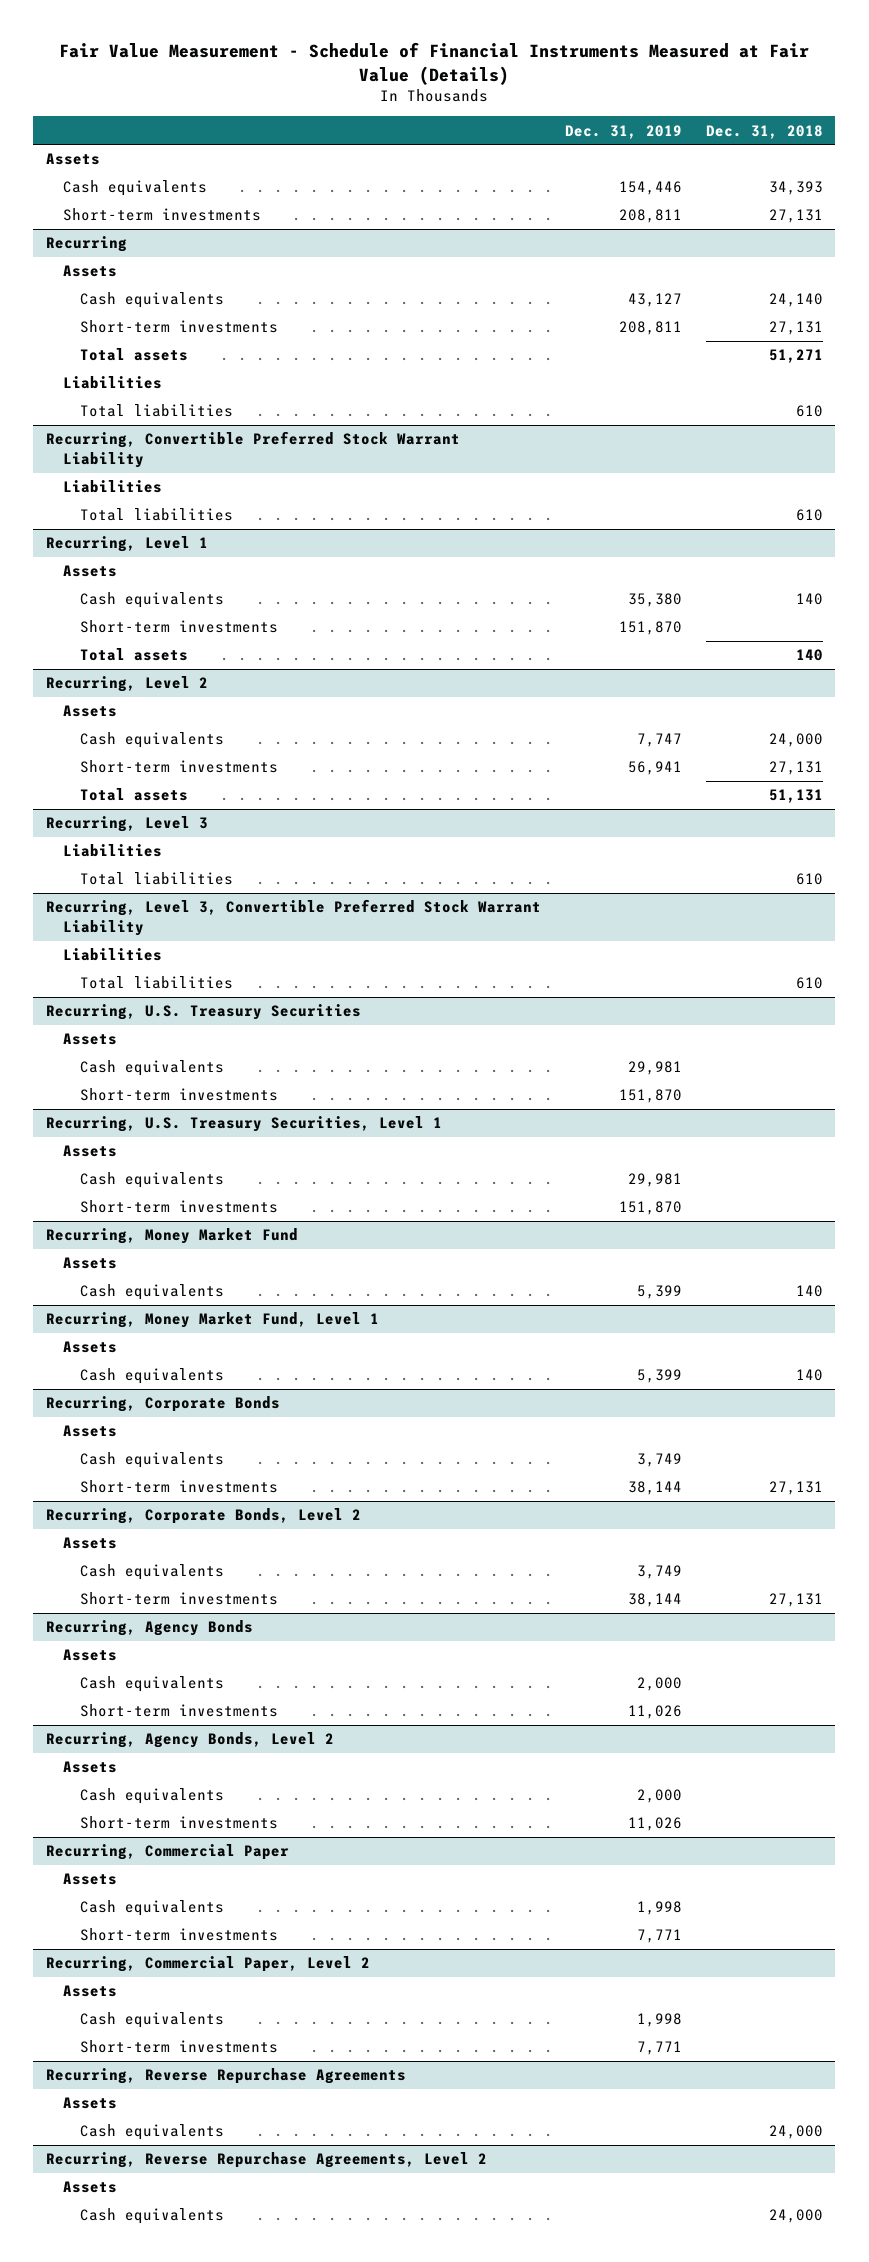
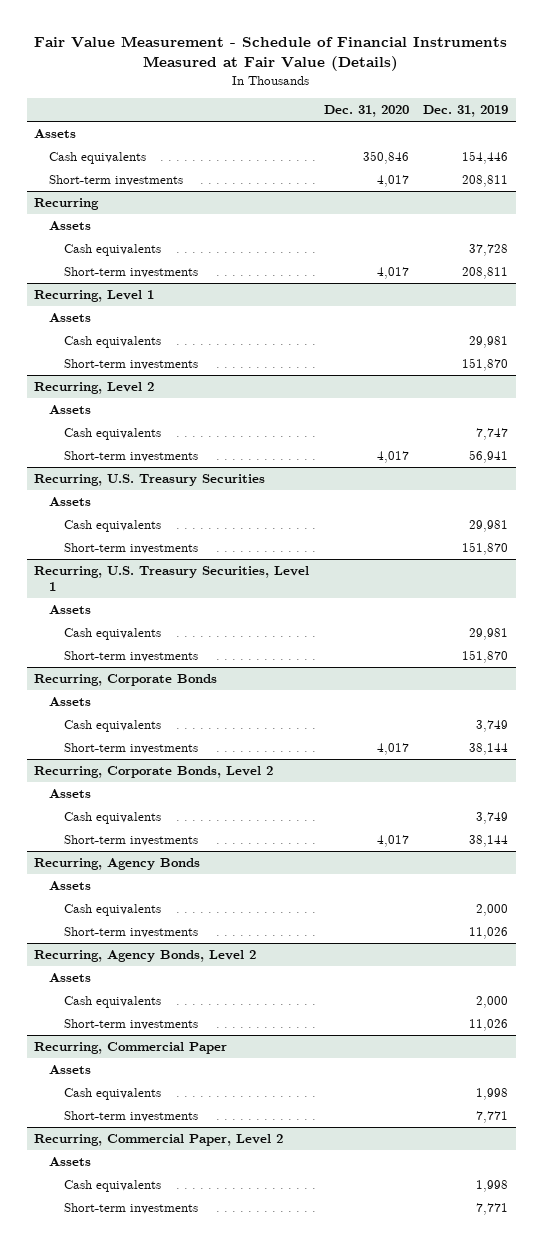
[706,124,824,139] Dec. 31, 2018 -> none
none -> [323,105,409,118] Dec. 31, 2020
[627,293,682,308] 43,127 -> [469,244,509,257] 37,728
[80,348,189,362] Total assets -> none
[62,376,162,390] Liabilities -> none
[80,404,234,418] Total liabilities -> none
[45,431,460,468] Recurring, Convertible Preferred Stock Warrant Liability -> none
[62,480,162,494] Liabilities -> none
[80,508,234,522] Total liabilities -> none
[627,593,682,608] 35,380 -> [469,336,509,349] 29,981
[80,648,189,662] Total assets -> none
[80,788,189,802] Total assets -> none
[45,816,208,833] Recurring, Level 3 -> none
[62,844,162,858] Liabilities -> none
[80,872,234,886] Total liabilities -> none
[45,899,541,936] Recurring, Level 3, Convertible Preferred Stock Warrant Liability -> none
[62,948,162,962] Liabilities -> none
[80,976,234,990] Total liabilities -> none
[45,1228,298,1245] Recurring, Money Market Fund -> none
[62,1257,117,1270] Assets -> none
[80,1284,225,1301] Cash equivalents -> none
[45,1312,379,1329] Recurring, Money Market Fund, Level 1 -> none
[62,1341,117,1354] Assets -> none
[80,1368,225,1385] Cash equivalents -> none
[45,2068,406,2085] Recurring, Reverse Repurchase Agreements -> none
[62,2097,117,2110] Assets -> none
[80,2124,225,2141] Cash equivalents -> none
[45,2152,487,2169] Recurring, Reverse Repurchase Agreements, Level 2 -> none
[62,2181,117,2194] Assets -> none
[80,2208,225,2225] Cash equivalents -> none

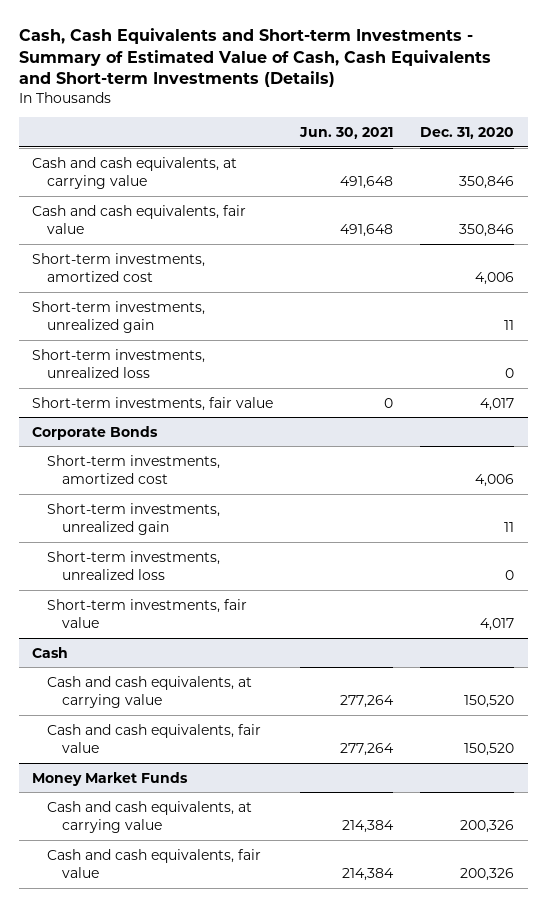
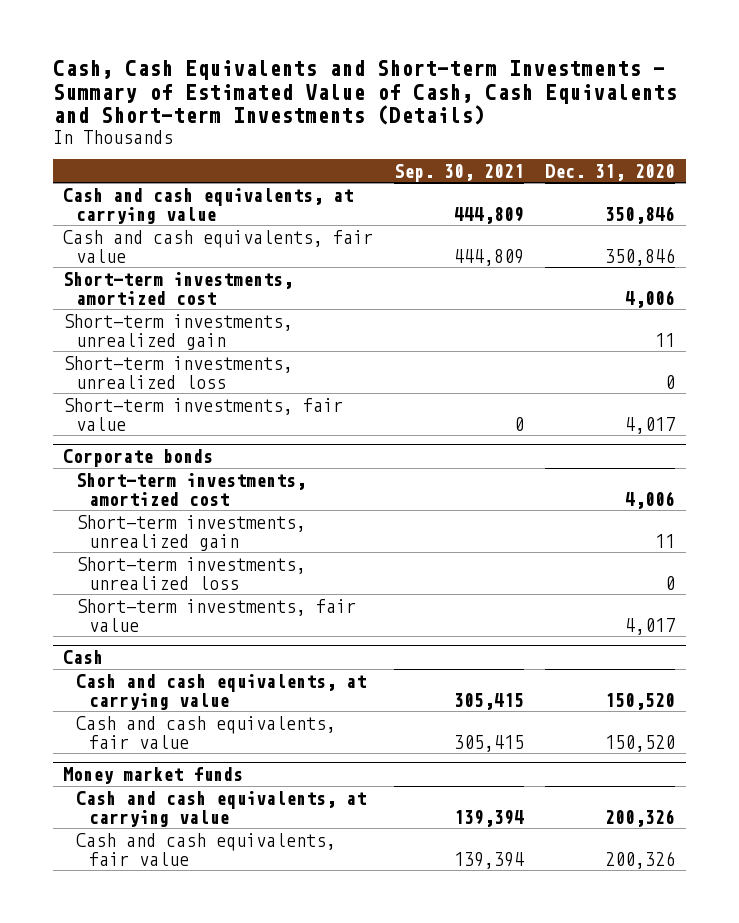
[299,126,394,139] Jun. 30, 2021 -> none
none -> [394,163,525,182] Sep. 30, 2021
[32,425,159,440] Corporate Bonds -> [63,449,214,468] Corporate bonds
[32,771,189,786] Money Market Funds -> [63,767,244,785] Money market funds

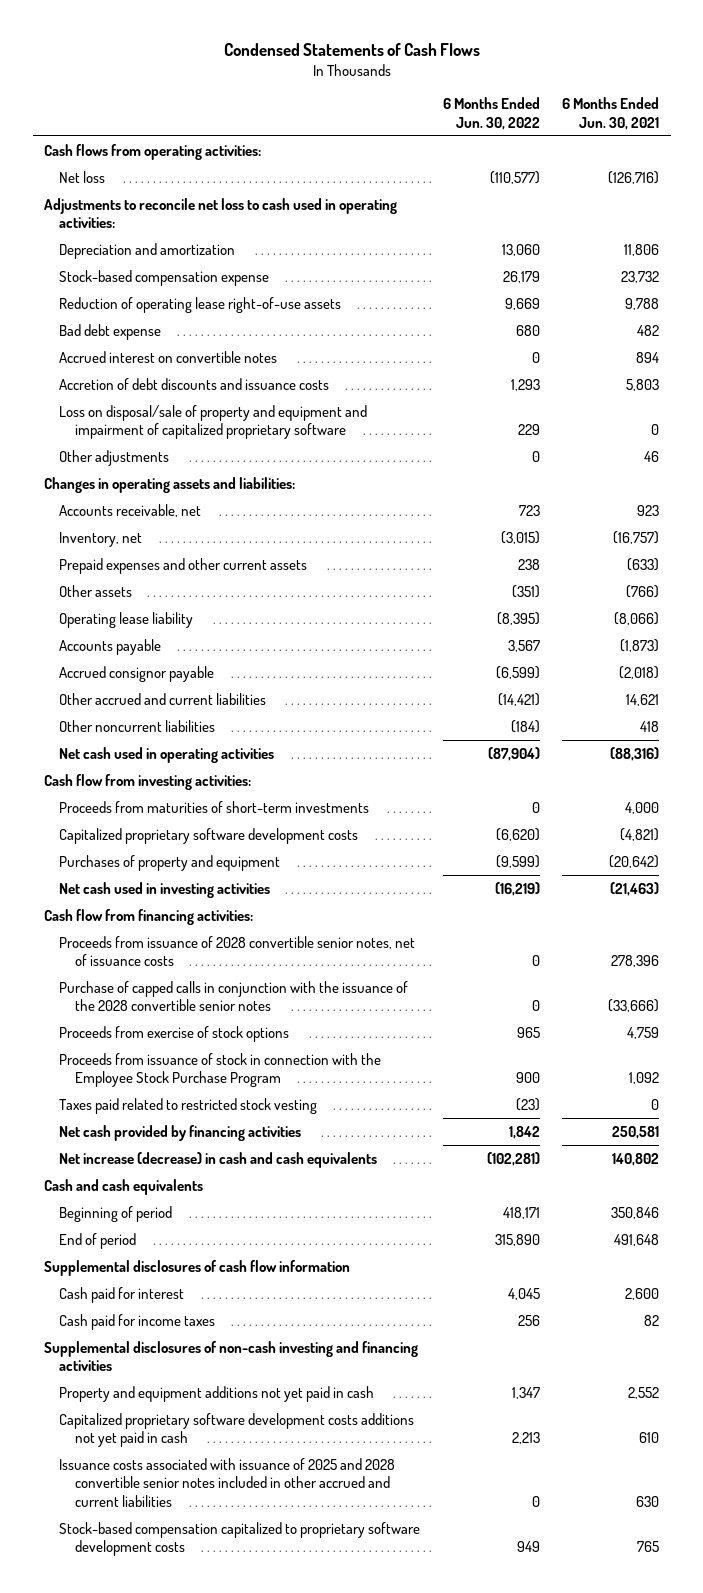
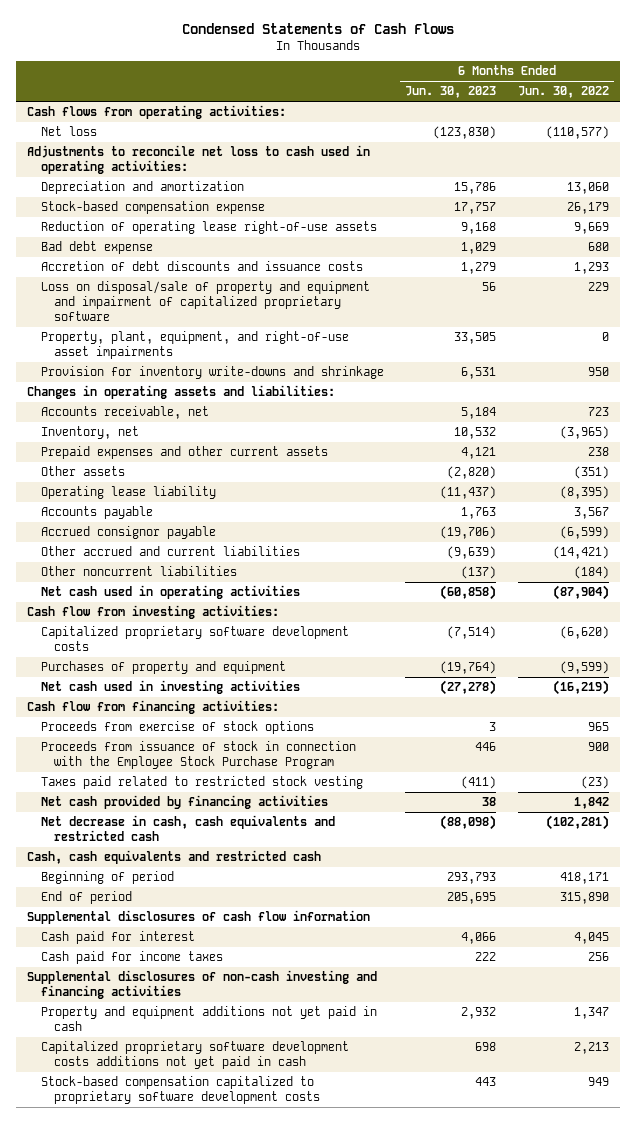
[562,97,660,130] 6 Months Ended Jun. 30, 2021 -> none
none -> [405,86,497,99] Jun. 30, 2023
[59,350,278,363] Accrued interest on convertible notes -> none
[59,449,170,466] Other adjustments -> none
none -> [40,331,349,360] Property, plant, equipment, and right-of-use asset impairments
none -> [40,366,384,380] Provision for inventory write-downs and shrinkage
[500,530,540,544] (3,015) -> [559,426,609,440] (3,965)
[59,800,370,813] Proceeds from maturities of short-term investments -> none
[59,935,416,967] Proceeds from issuance of 2028 convertible senior notes, net of issuance costs -> none
[59,980,409,1012] Purchase of capped calls in conjunction with the issuance of the 2028 convertible senior notes -> none
[59,1151,378,1168] Net increase (decrease) in cash and cash equivalents -> [40,815,335,842] Net decrease in cash, cash equivalents and restricted cash
[44,1178,204,1195] Cash and cash equivalents -> [26,850,321,865] Cash, cash equivalents and restricted cash
[59,1457,396,1507] Issuance costs associated with issuance of 2025 and 2028 convertible senior notes included in other accrued and current liabilities -> none

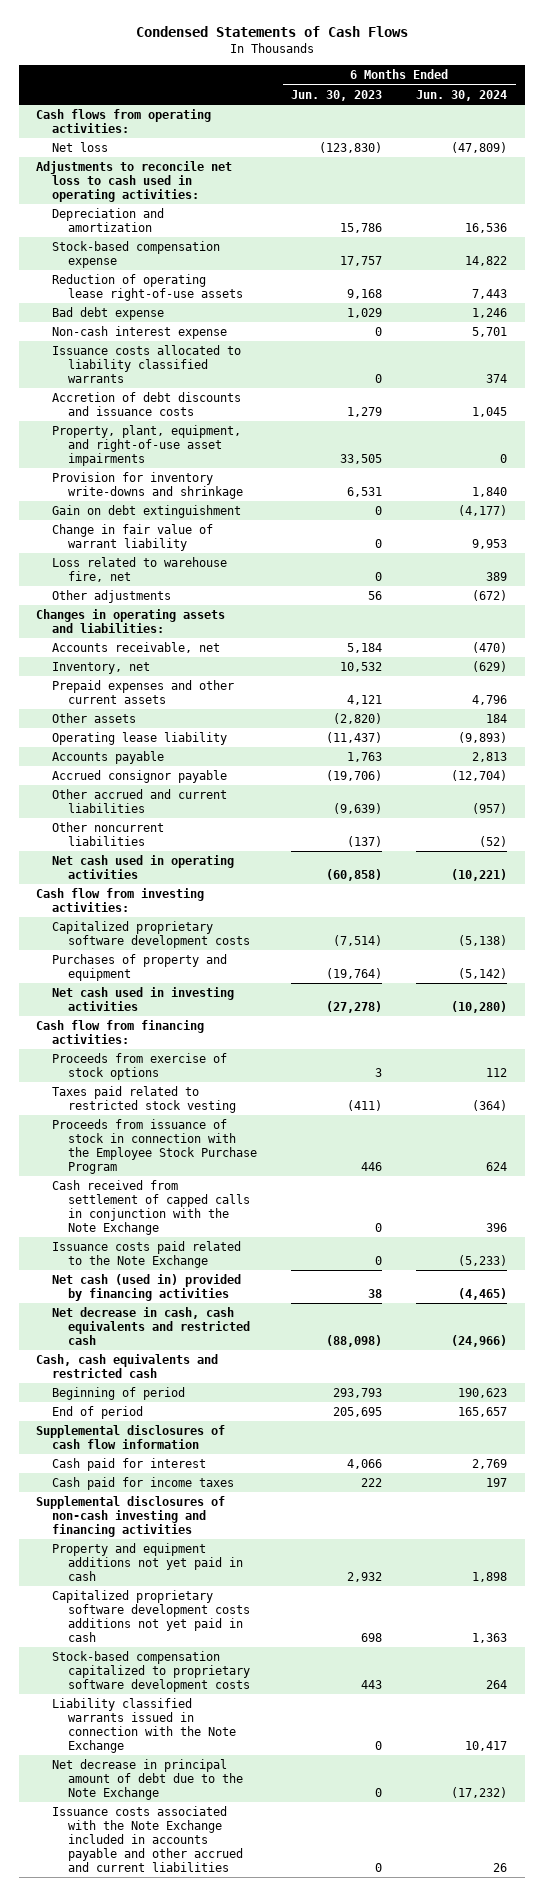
[517,86,609,99] Jun. 30, 2022 -> none
none -> [416,89,508,101] Jun. 30, 2024
none -> [52,326,228,340] Non-cash interest expense
none -> [52,345,242,383] Issuance costs allocated to liability classified warrants
[40,281,370,322] Loss on disposal/sale of property and equipment and impairment of capitalized proprietary software -> none
none -> [52,505,242,519] Gain on debt extinguishment
none -> [52,524,214,551] Change in fair value of warrant liability
none -> [52,557,228,582] Loss related to warehouse fire, net
none -> [52,590,172,604] Other adjustments
[40,741,356,770] Proceeds from issuance of stock in connection with the Employee Stock Purchase Program -> [52,1119,257,1174] Proceeds from issuance of stock in connection with the Employee Stock Purchase Program
none -> [52,1180,250,1235] Cash received from settlement of capped calls in conjunction with the Note Exchange
none -> [52,1241,242,1268] Issuance costs paid related to the Note Exchange
[40,795,328,810] Net cash provided by financing activities -> [52,1274,242,1301] Net cash (used in) provided by financing activities
none -> [52,1698,236,1753] Liability classified warrants issued in connection with the Note Exchange
none -> [52,1759,243,1800] Net decrease in principal amount of debt due to the Note Exchange
none -> [52,1806,243,1872] Issuance costs associated with the Note Exchange included in accounts payable and other accrued and current liabilities

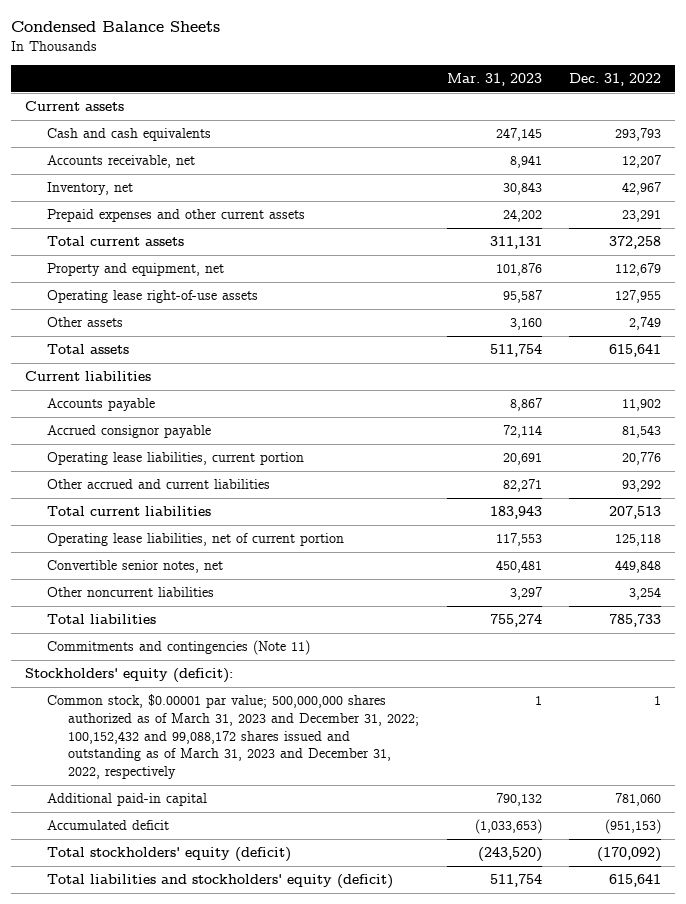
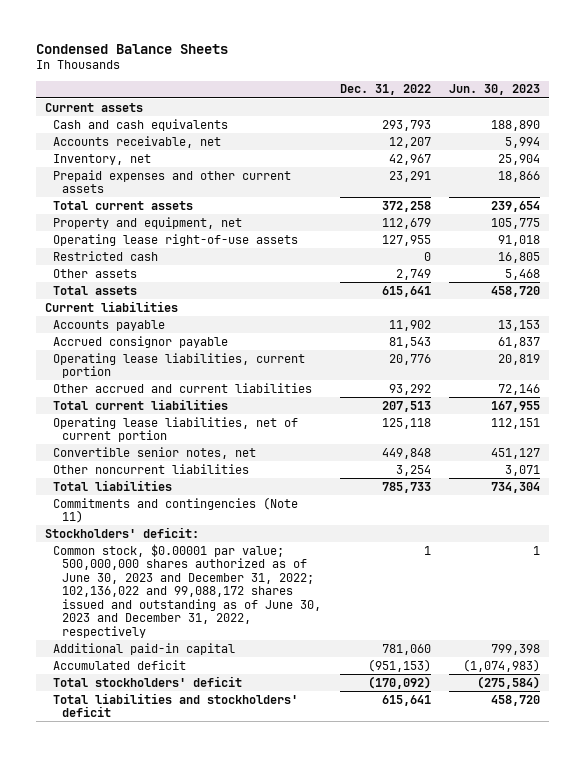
[446,72,542,86] Mar. 31, 2023 -> none
none -> [448,84,540,96] Jun. 30, 2023
none -> [53,250,159,261] Restricted cash
[24,668,233,684] Stockholders' equity (deficit): -> [44,526,199,538] Stockholders' deficit:
[46,694,420,779] Common stock, $0.00001 par value; 500,000,000 shares authorized as of March 31, 2023 and December 31, 2022; 100,152,432 and 99,088,172 shares issued and outstanding as of March 31, 2023 and December 31, 2022, respectively -> [53,543,322,638] Common stock, $0.00001 par value; 500,000,000 shares authorized as of June 30, 2023 and December 31, 2022; 102,136,022 and 99,088,172 shares issued and outstanding as of June 30, 2023 and December 31, 2022, respectively
[46,847,291,863] Total stockholders' equity (deficit) -> [53,675,243,687] Total stockholders' deficit
[46,874,393,890] Total liabilities and stockholders' equity (deficit) -> [53,692,299,718] Total liabilities and stockholders' deficit

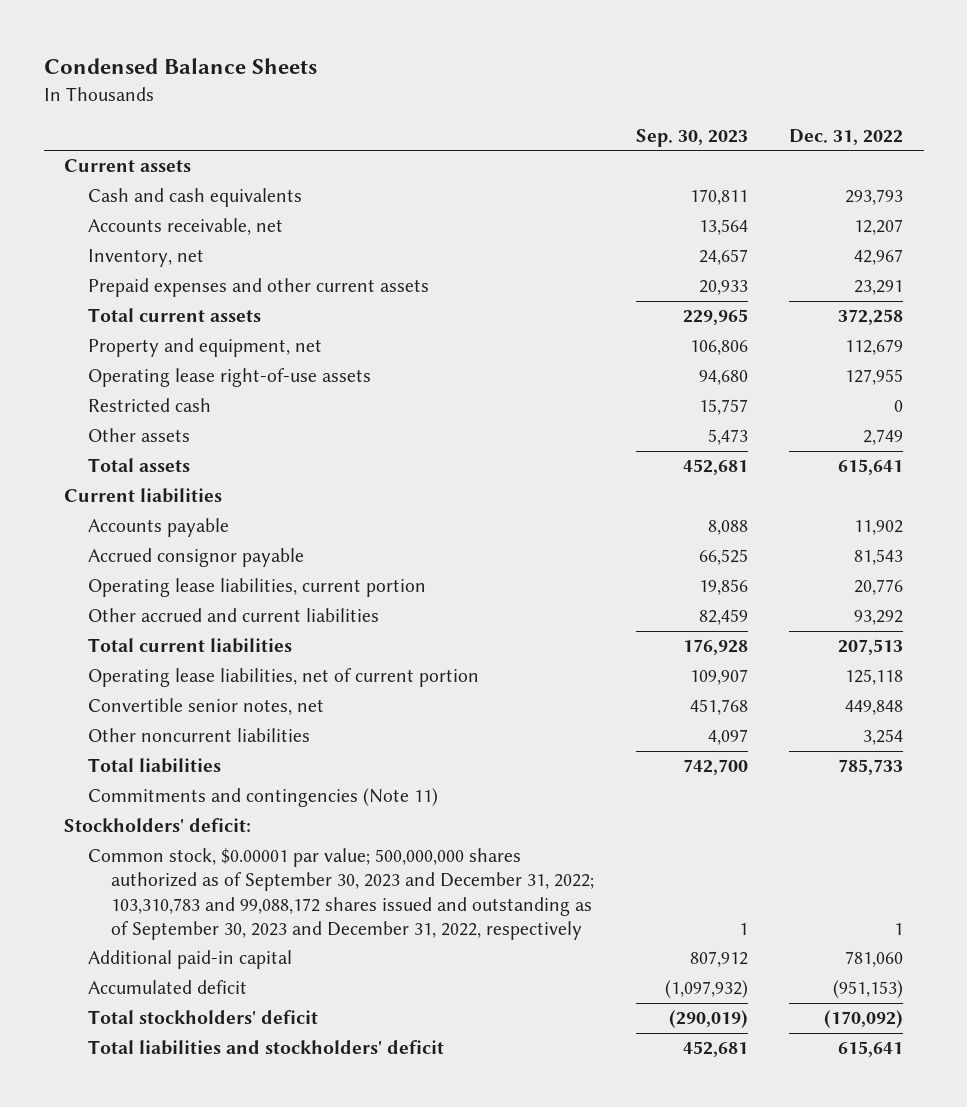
[448,84,540,96] Jun. 30, 2023 -> none
none -> [635,128,748,147] Sep. 30, 2023
[53,543,322,638] Common stock, $0.00001 par value; 500,000,000 shares authorized as of June 30, 2023 and December 31, 2022; 102,136,022 and 99,088,172 shares issued and outstanding as of June 30, 2023 and December 31, 2022, respectively -> [87,848,595,940] Common stock, $0.00001 par value; 500,000,000 shares authorized as of September 30, 2023 and December 31, 2022; 103,310,783 and 99,088,172 shares issued and outstanding as of September 30, 2023 and December 31, 2022, respectively

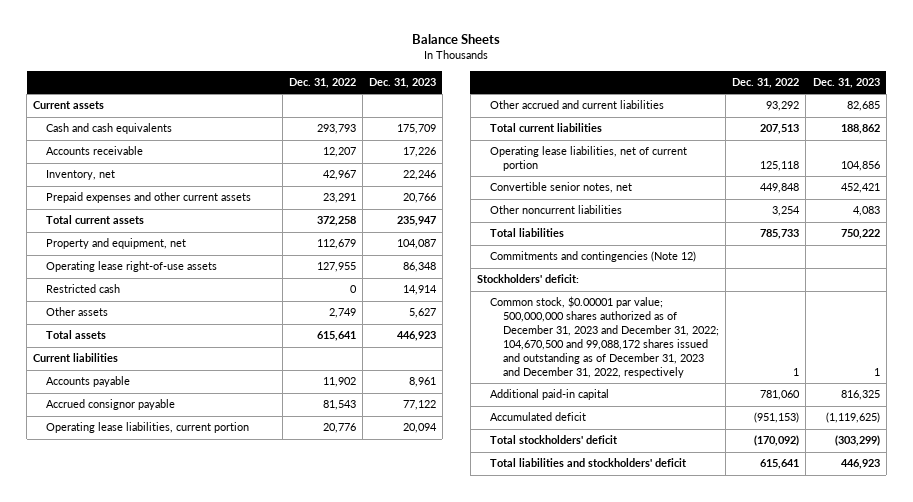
[43,58,317,75] Condensed Balance Sheets -> [412,34,501,45] Balance Sheets
[635,128,748,147] Sep. 30, 2023 -> none
none -> [368,77,436,88] Dec. 31, 2023
[87,218,283,236] Accounts receivable, net -> [46,146,144,156] Accounts receivable
[87,788,438,808] Commitments and contingencies (Note 11) -> [490,251,697,263] Commitments and contingencies (Note 12)
[87,848,595,940] Common stock, $0.00001 par value; 500,000,000 shares authorized as of September 30, 2023 and December 31, 2022; 103,310,783 and 99,088,172 shares issued and outstanding as of September 30, 2023 and December 31, 2022, respectively -> [490,296,720,378] Common stock, $0.00001 par value; 500,000,000 shares authorized as of December 31, 2023 and December 31, 2022; 104,670,500 and 99,088,172 shares issued and outstanding as of December 31, 2023 and December 31, 2022, respectively

